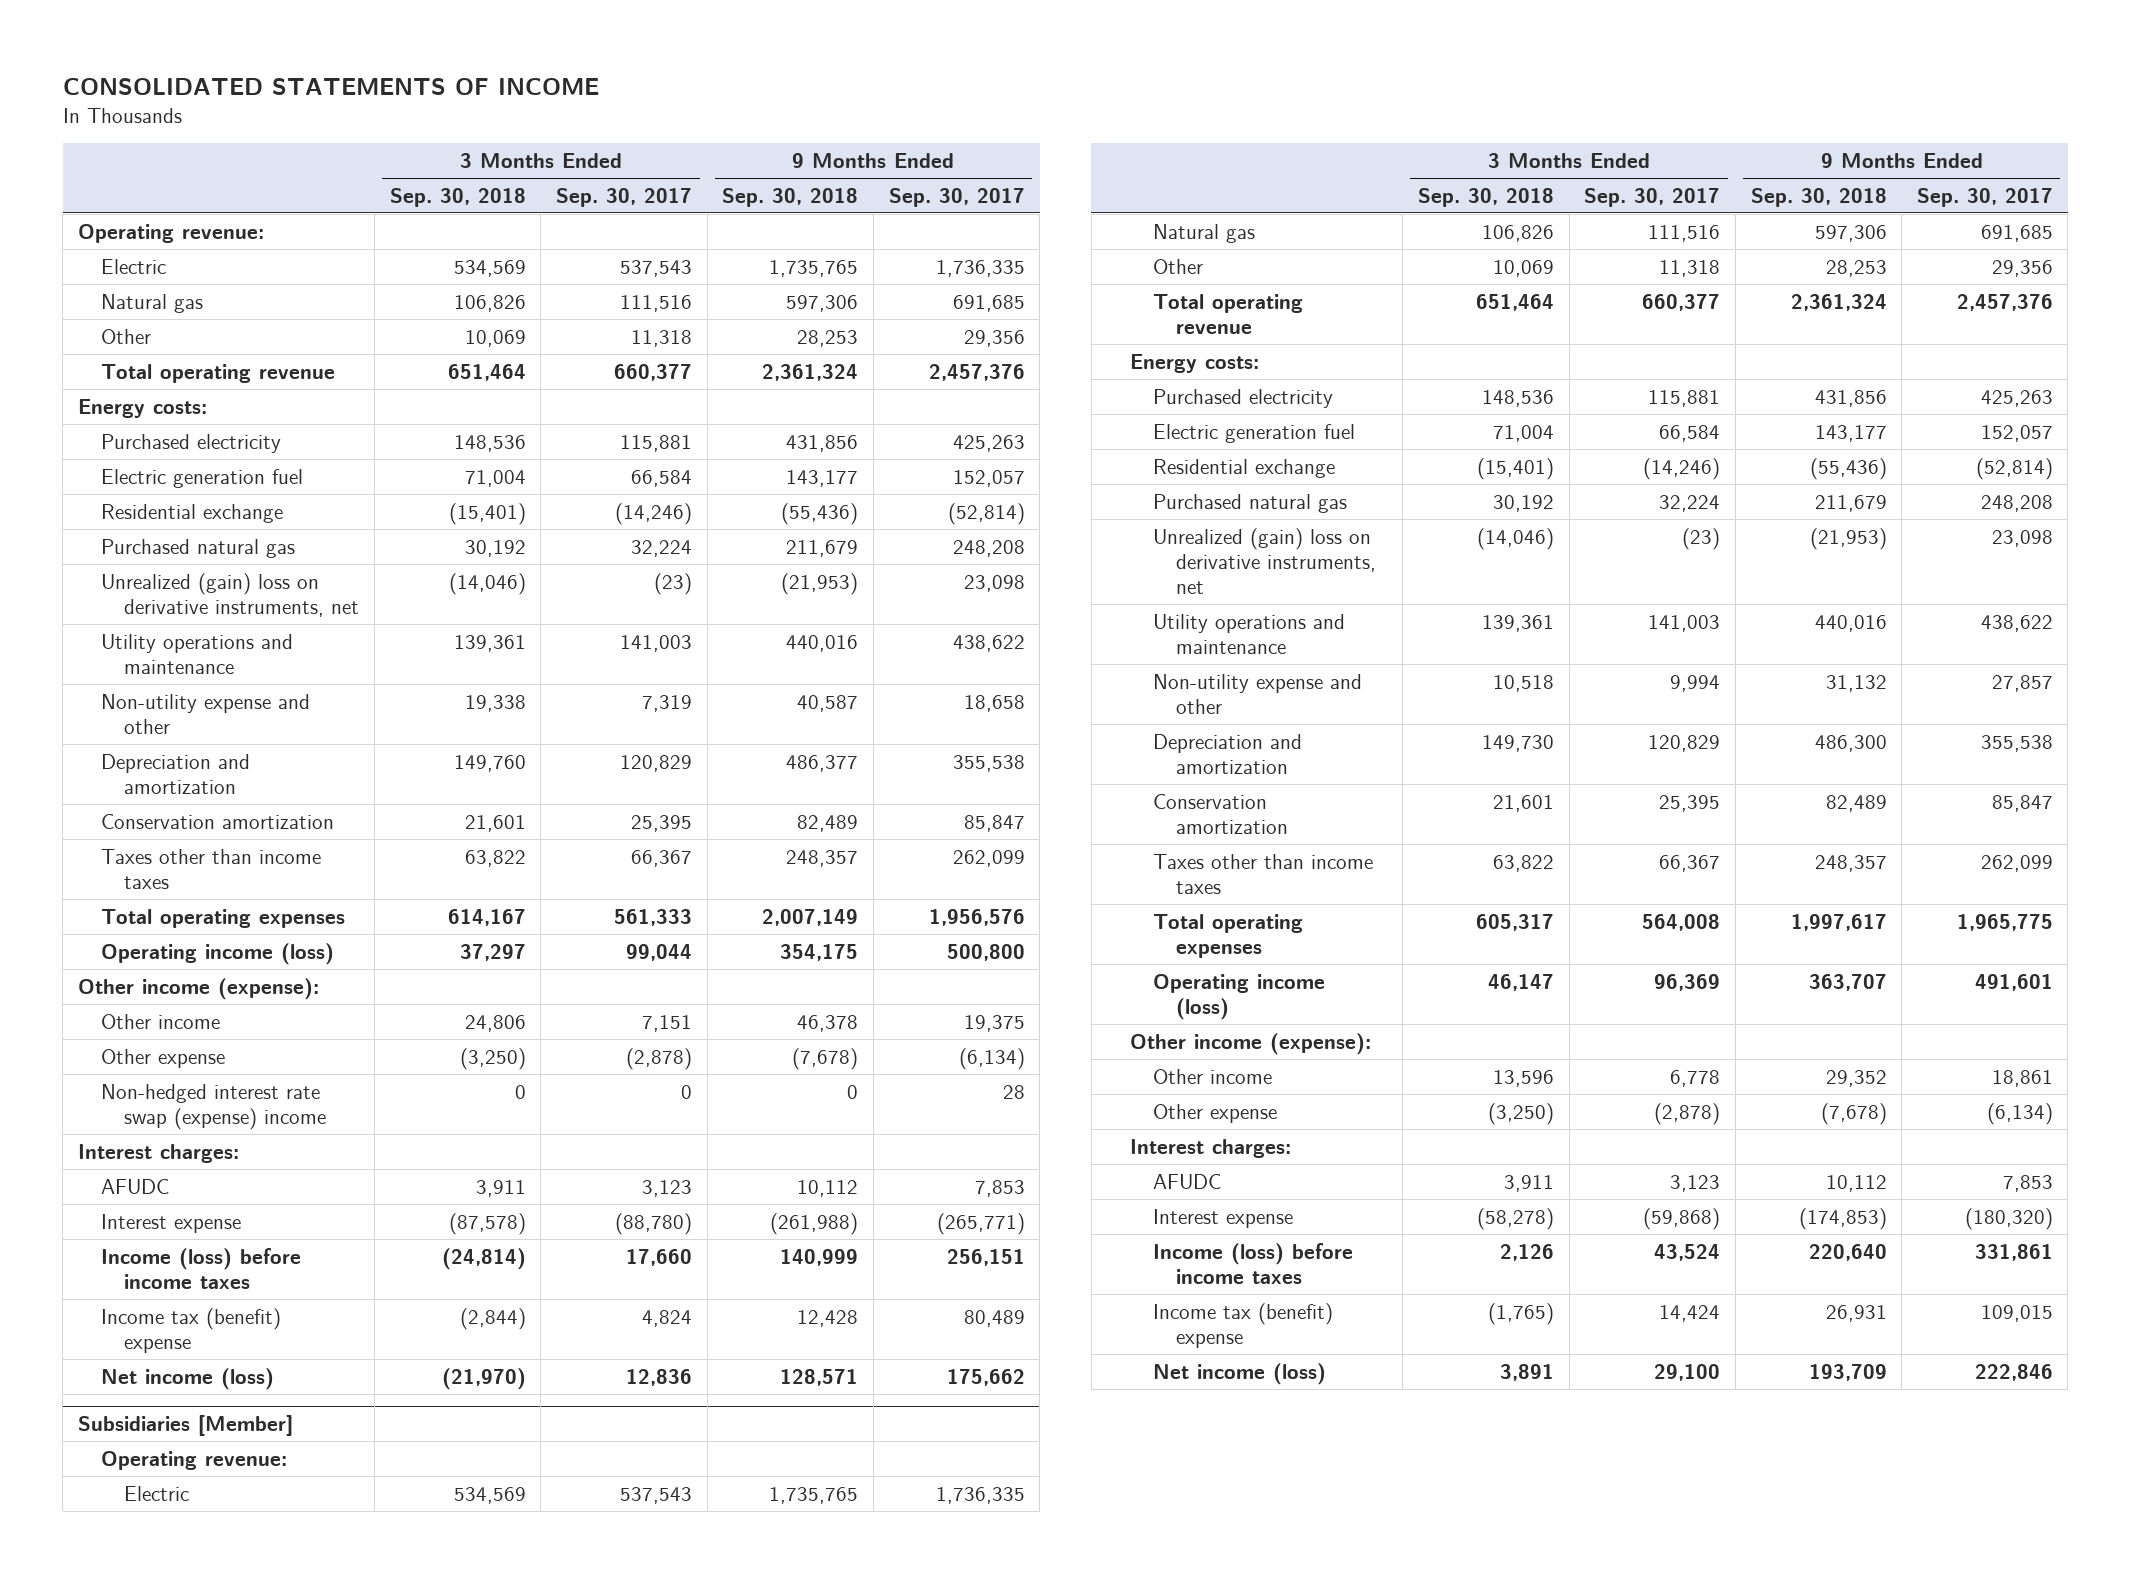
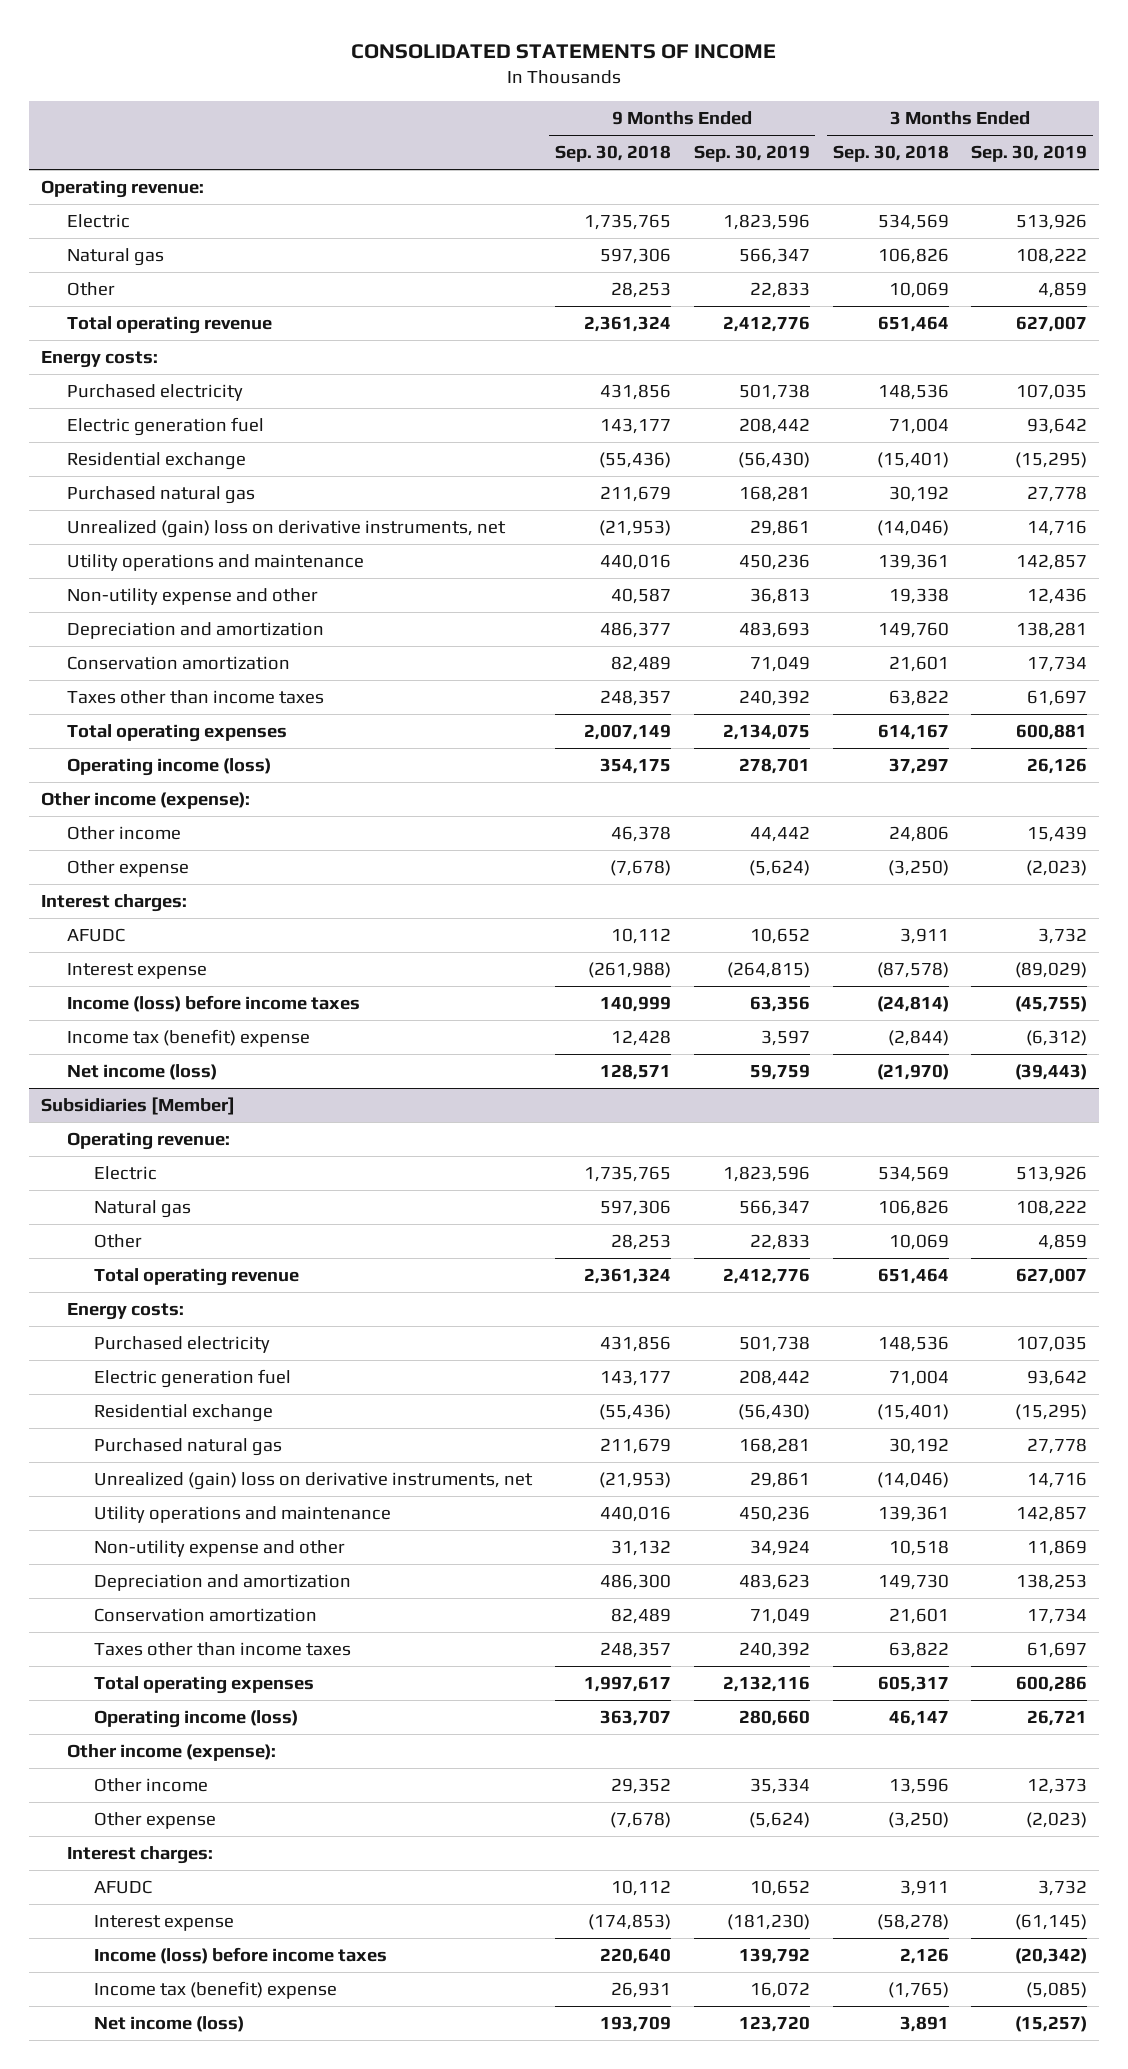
[556,187,693,207] Sep. 30, 2017 -> none
[888,187,1025,207] Sep. 30, 2017 -> none
none -> [693,145,810,163] Sep. 30, 2019
none -> [971,145,1088,163] Sep. 30, 2019
[101,1083,327,1130] Non-hedged interest rate swap (expense) income -> none

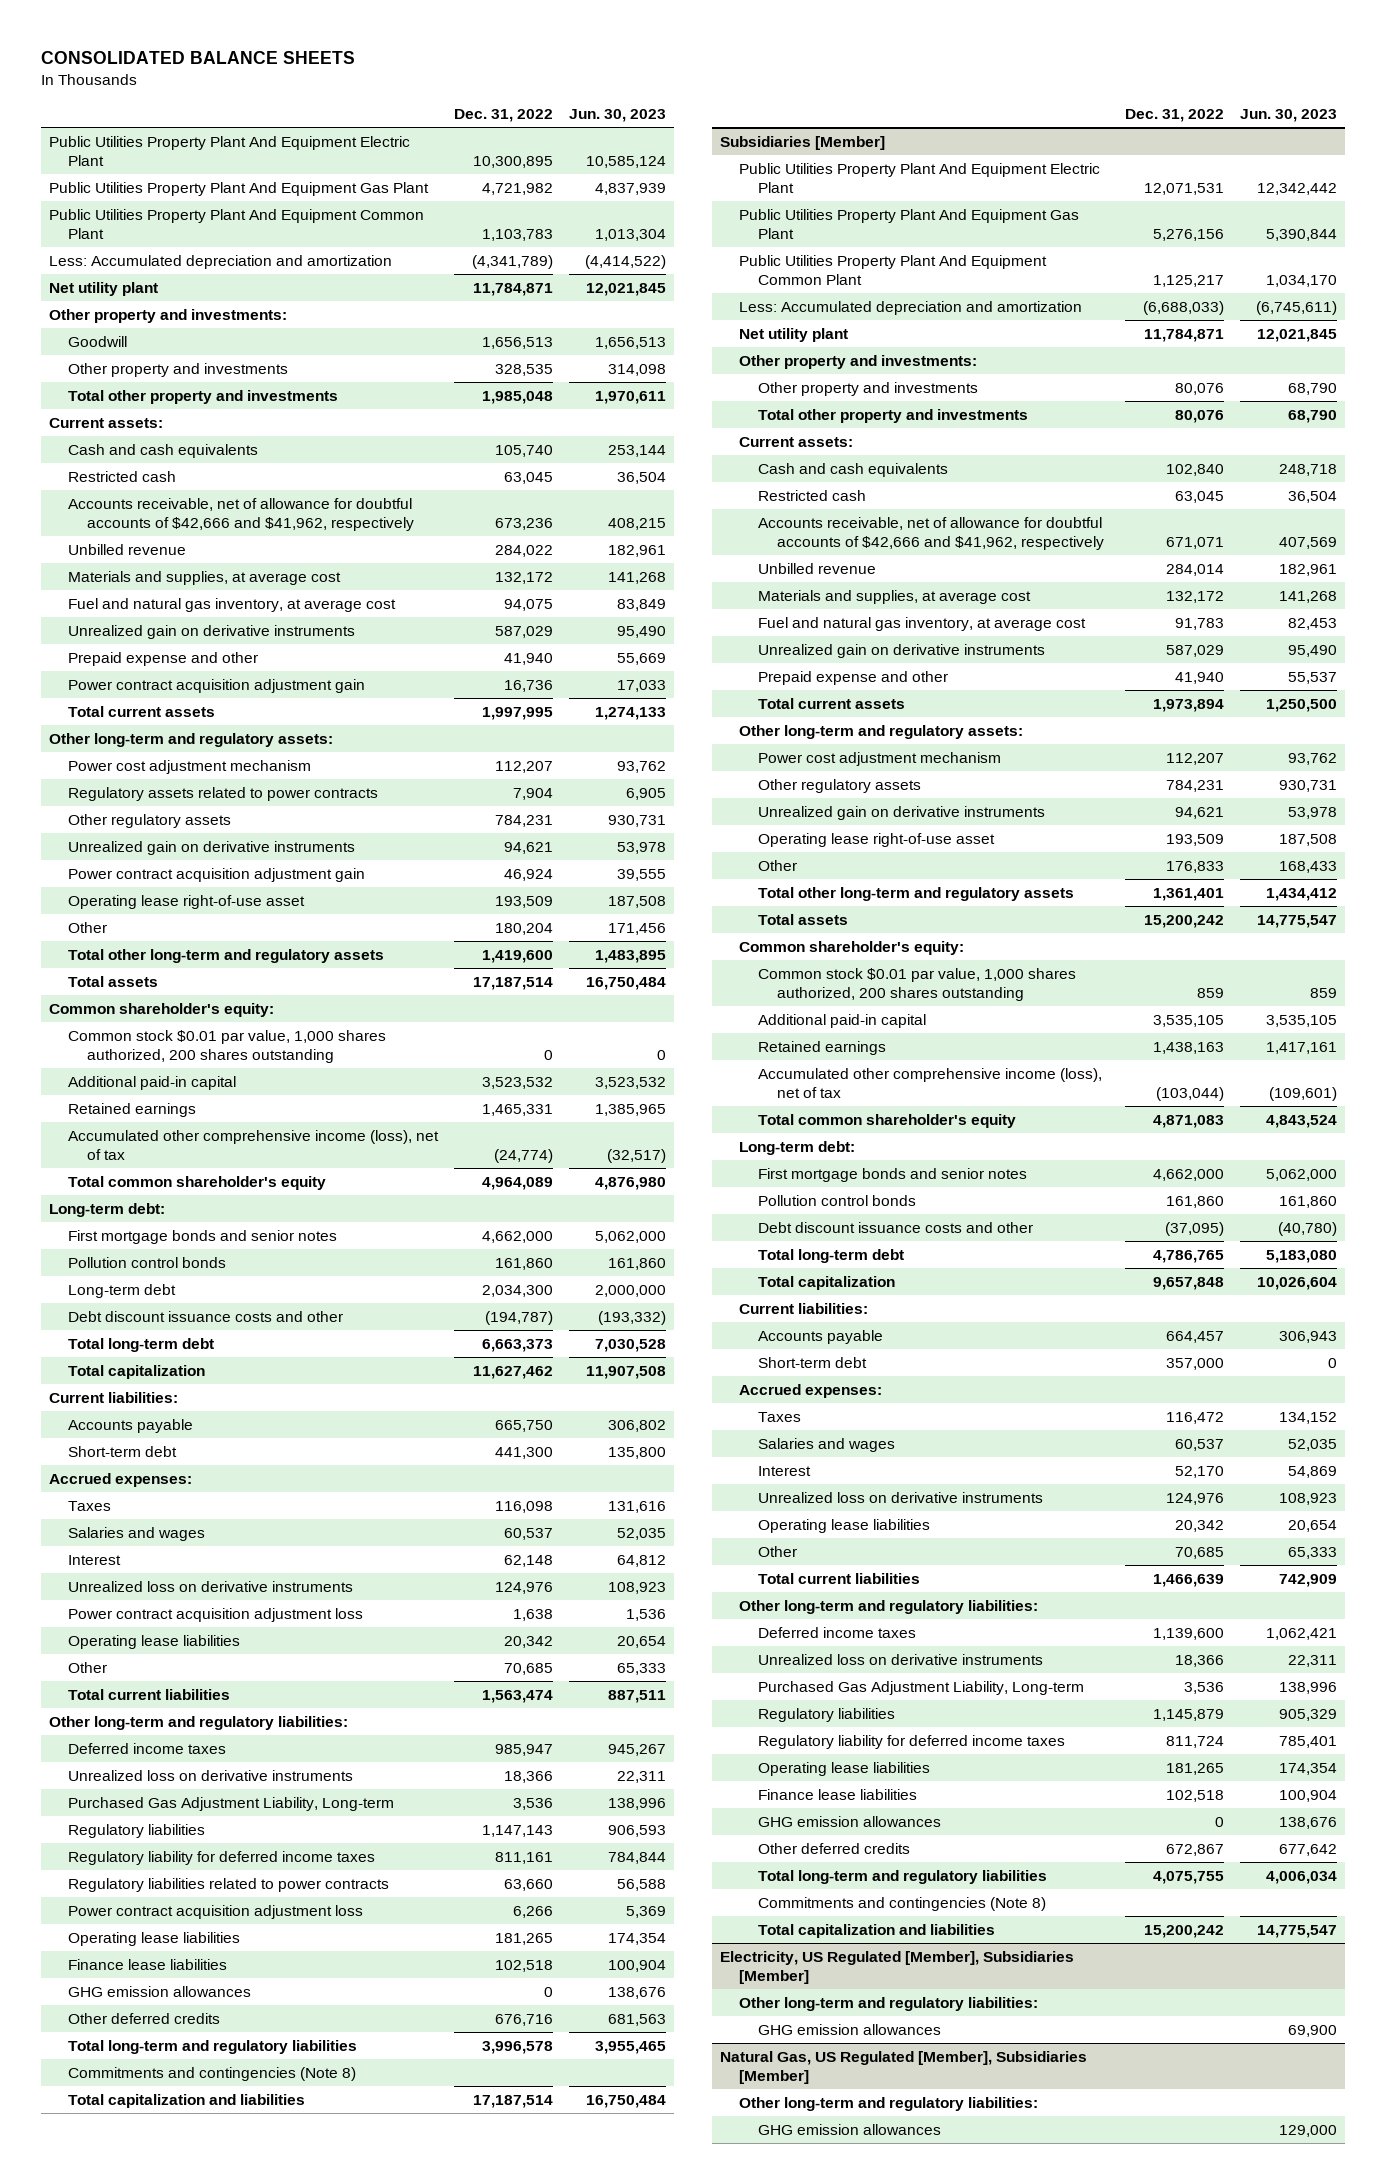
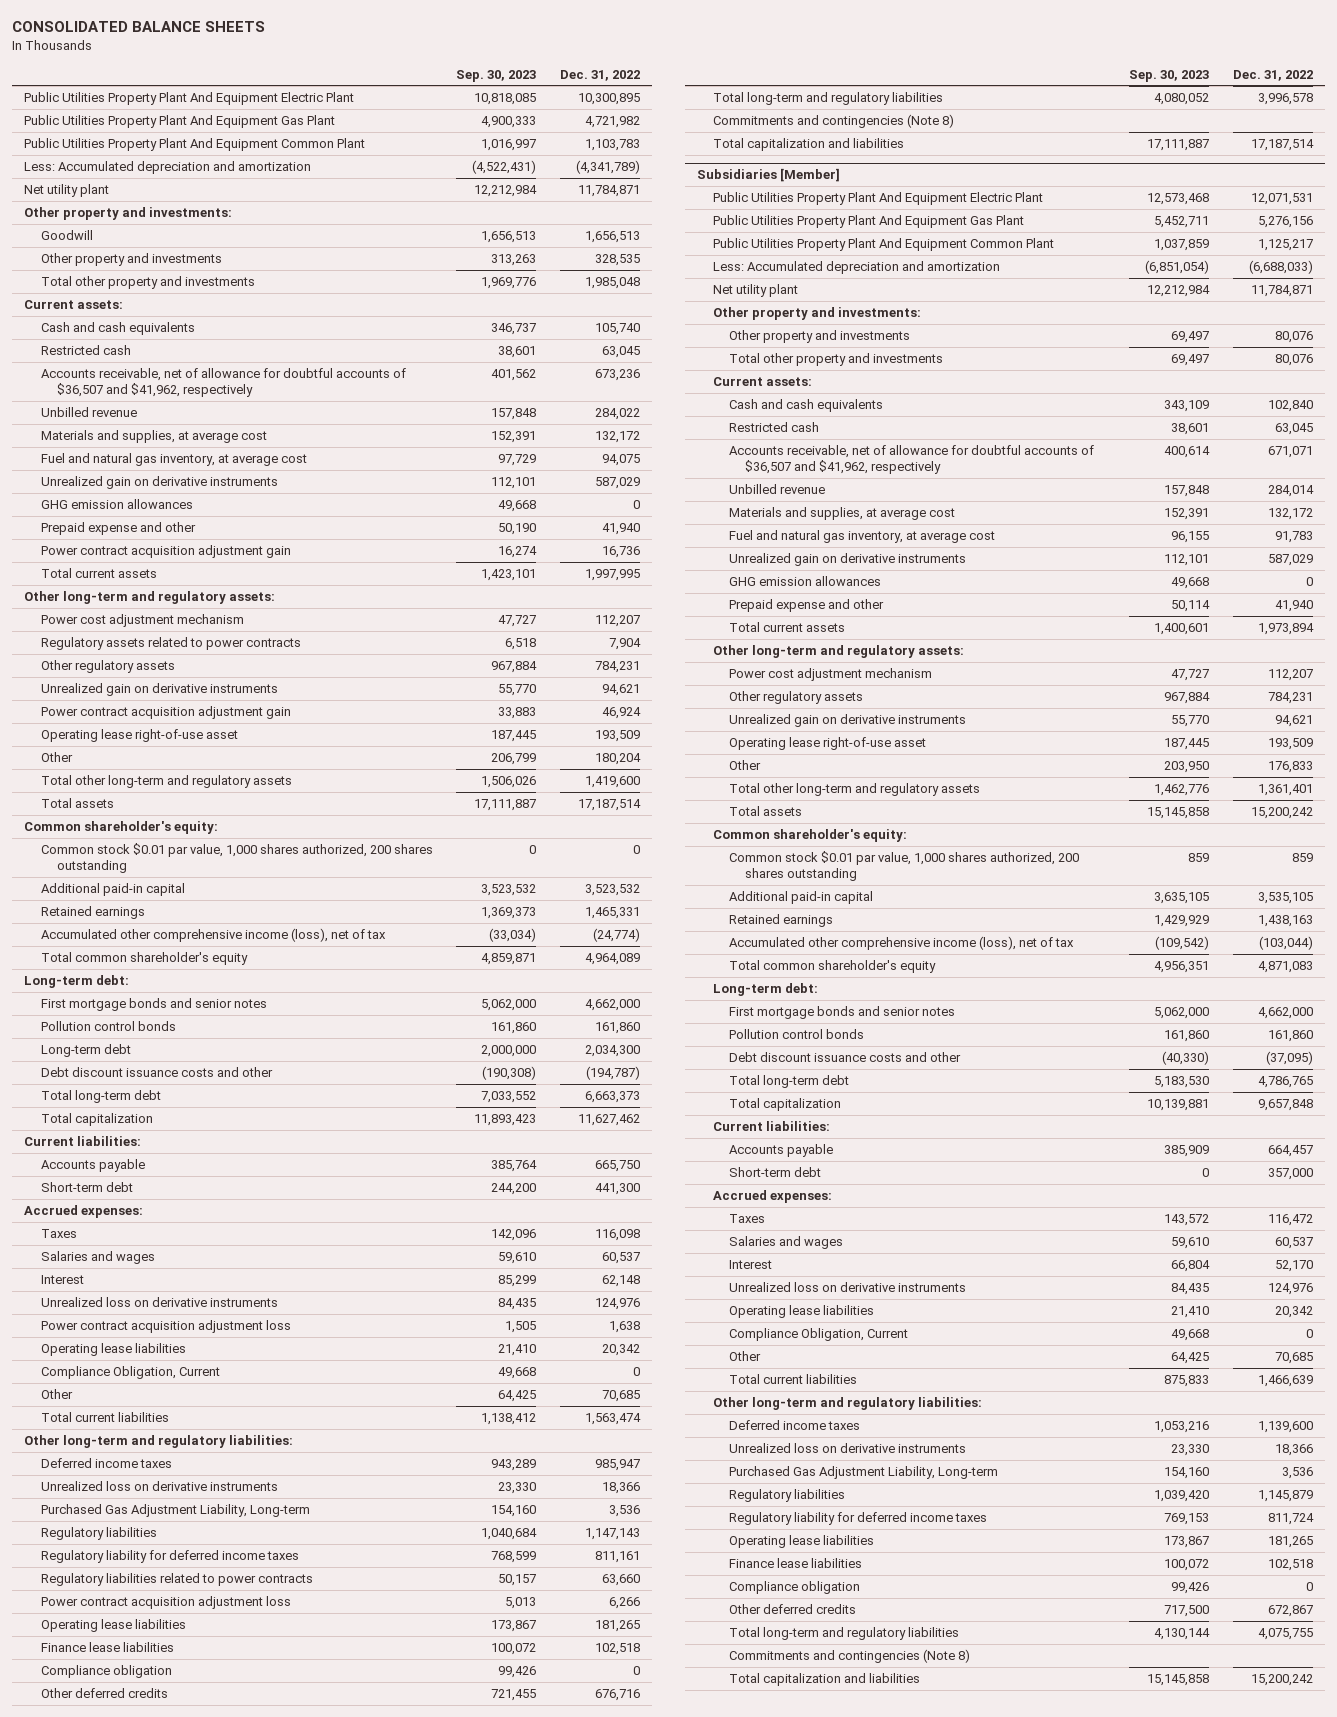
[568,109,666,123] Jun. 30, 2023 -> none
none -> [456,69,537,82] Sep. 30, 2023
[67,497,414,532] Accounts receivable, net of allowance for doubtful accounts of $42,666 and $41,962, respectively -> [40,367,406,398] Accounts receivable, net of allowance for doubtful accounts of $36,507 and $41,962, respectively
[67,1985,251,1997] GHG emission allowances -> [40,498,193,509] GHG emission allowances
none -> [40,1365,220,1379] Compliance Obligation, Current
none -> [40,1664,172,1678] Compliance obligation
[758,516,1105,551] Accounts receivable, net of allowance for doubtful accounts of $42,666 and $41,962, respectively -> [729,444,1095,475] Accounts receivable, net of allowance for doubtful accounts of $36,507 and $41,962, respectively
[758,1815,942,1827] GHG emission allowances -> [729,575,882,586] GHG emission allowances
none -> [729,1327,909,1341] Compliance Obligation, Current
none -> [729,1580,861,1594] Compliance obligation
[719,1950,1074,1985] Electricity, US Regulated [Member], Subsidiaries [Member] -> none
[738,1996,1038,2011] Other long-term and regulatory liabilities: -> none
[758,2023,942,2035] GHG emission allowances -> none
[719,2050,1087,2085] Natural Gas, US Regulated [Member], Subsidiaries [Member] -> none
[738,2096,1038,2111] Other long-term and regulatory liabilities: -> none
[758,2123,942,2135] GHG emission allowances -> none

